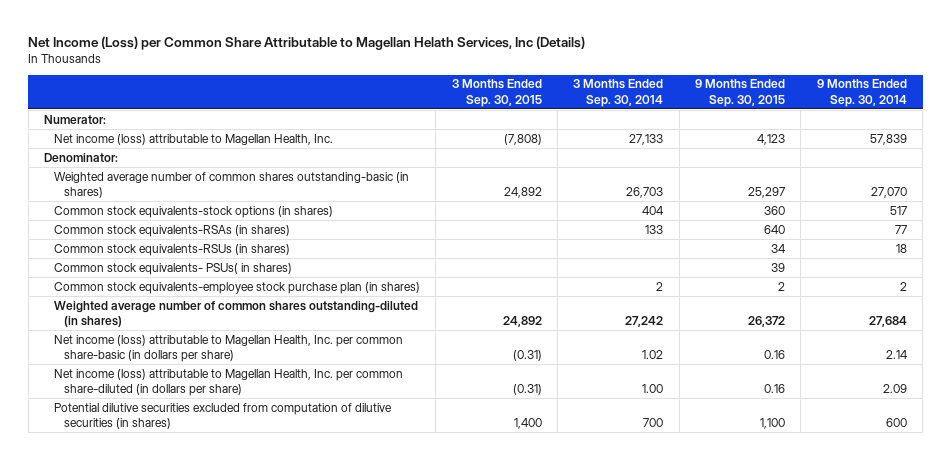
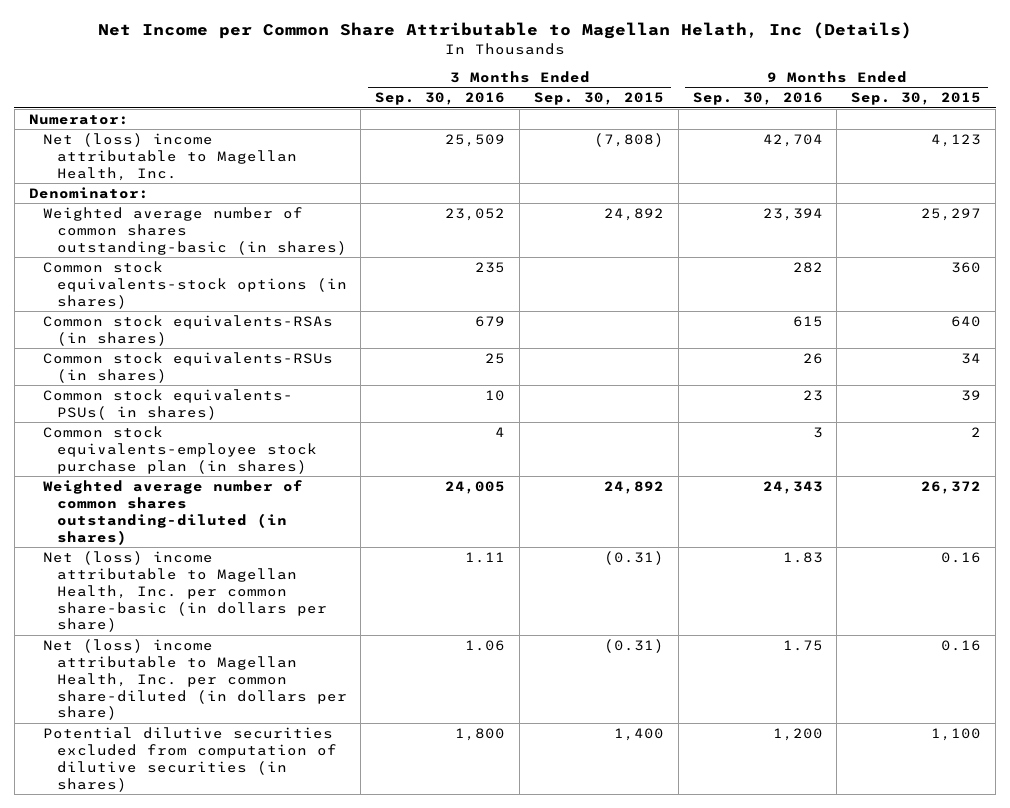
[28,35,586,50] Net Income (Loss) per Common Share Attributable to Magellan Helath Services, Inc (Details) -> [98,22,913,40] Net Income per Common Share Attributable to Magellan Helath, Inc (Details)
[573,79,664,107] 3 Months Ended Sep. 30, 2014 -> none
[816,79,907,107] 9 Months Ended Sep. 30, 2014 -> none
none -> [375,92,506,106] Sep. 30, 2016
none -> [692,92,823,106] Sep. 30, 2016
[54,133,334,145] Net income (loss) attributable to Magellan Health, Inc. -> [42,132,297,181] Net (loss) income attributable to Magellan Health, Inc.
[54,334,404,363] Net income (loss) attributable to Magellan Health, Inc. per common share-basic (in dollars per share) -> [42,550,327,633] Net (loss) income attributable to Magellan Health, Inc. per common share-basic (in dollars per share)
[54,368,404,397] Net income (loss) attributable to Magellan Health, Inc. per common share-diluted (in dollars per share) -> [42,638,347,721] Net (loss) income attributable to Magellan Health, Inc. per common share-diluted (in dollars per share)

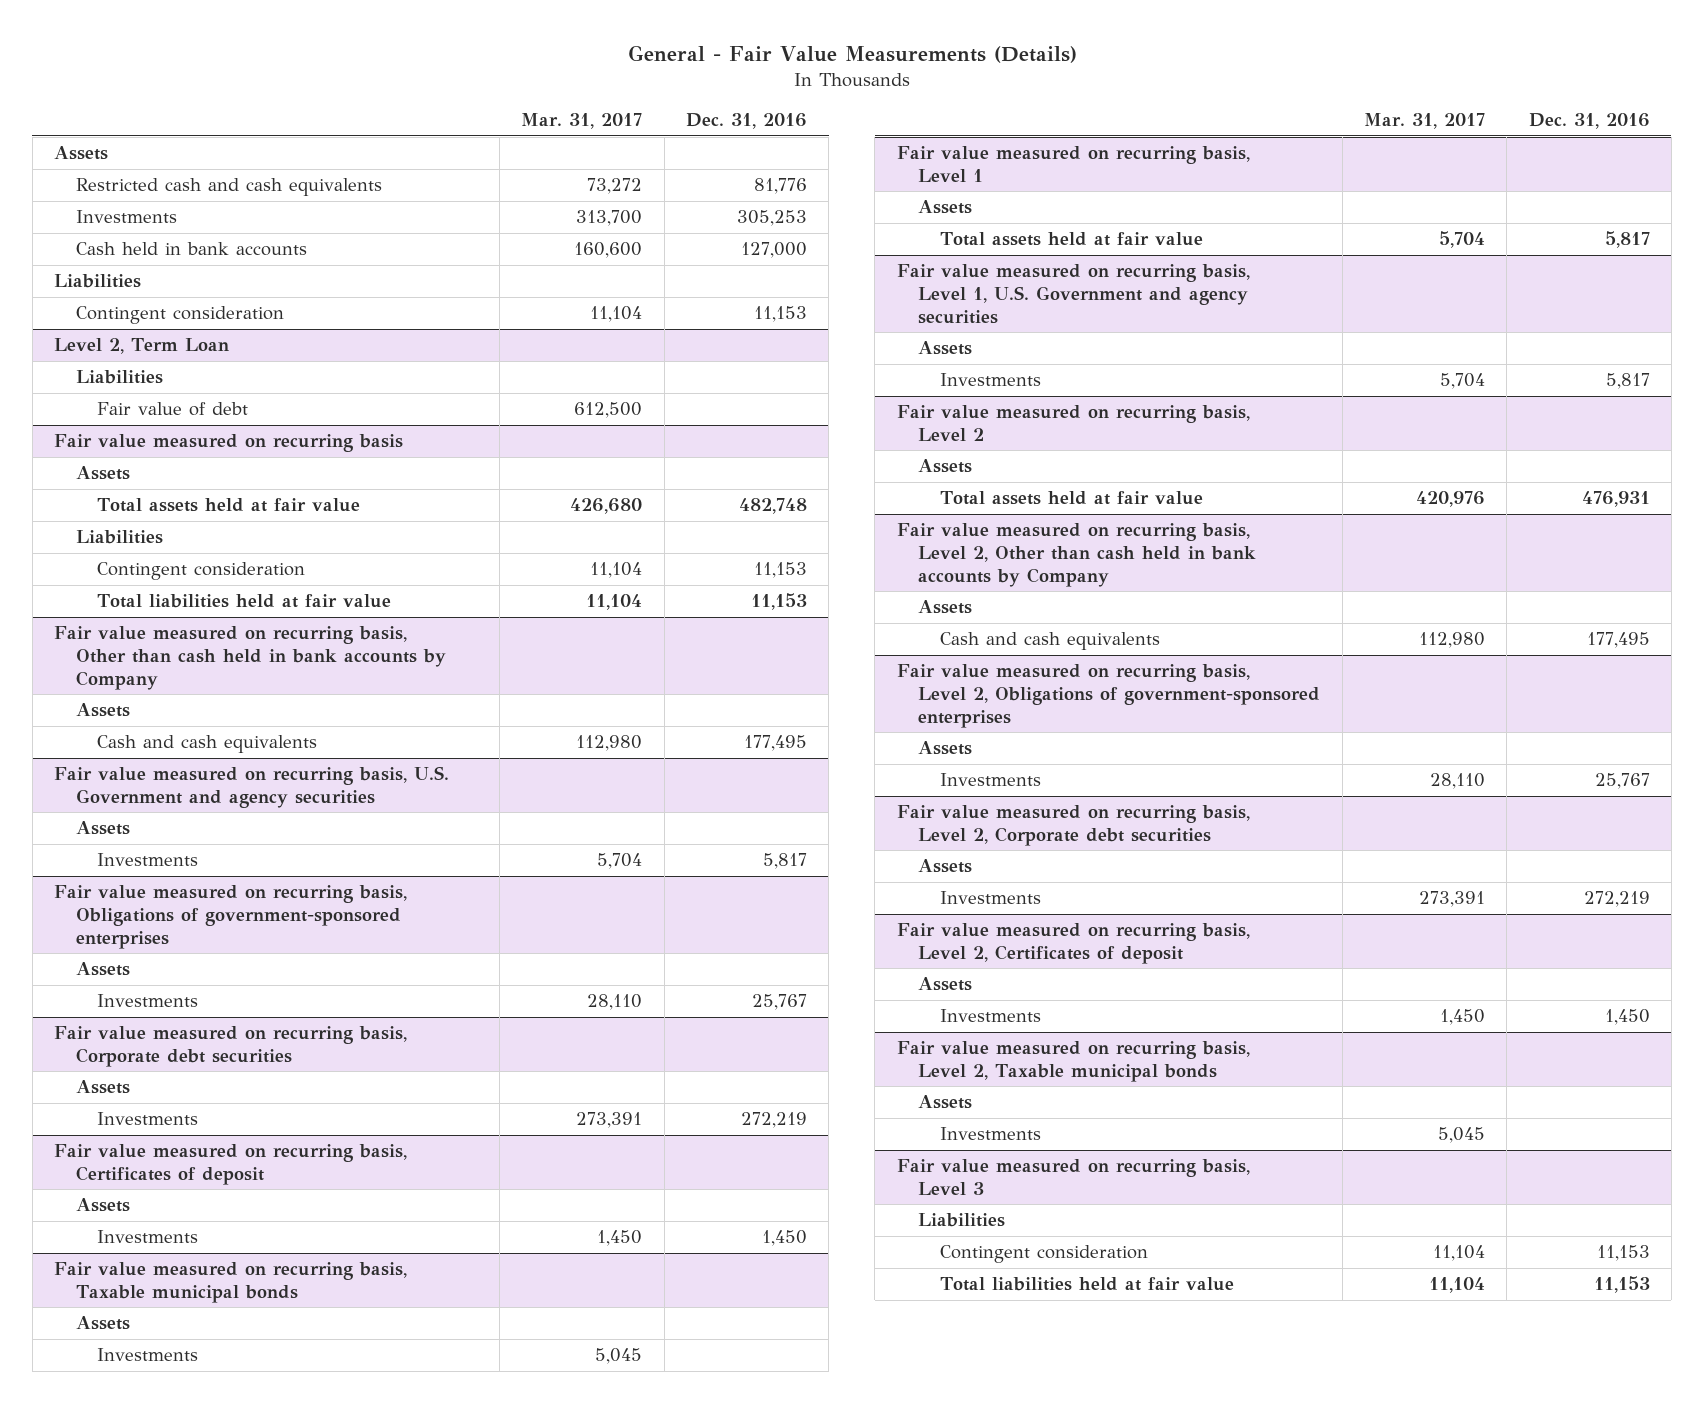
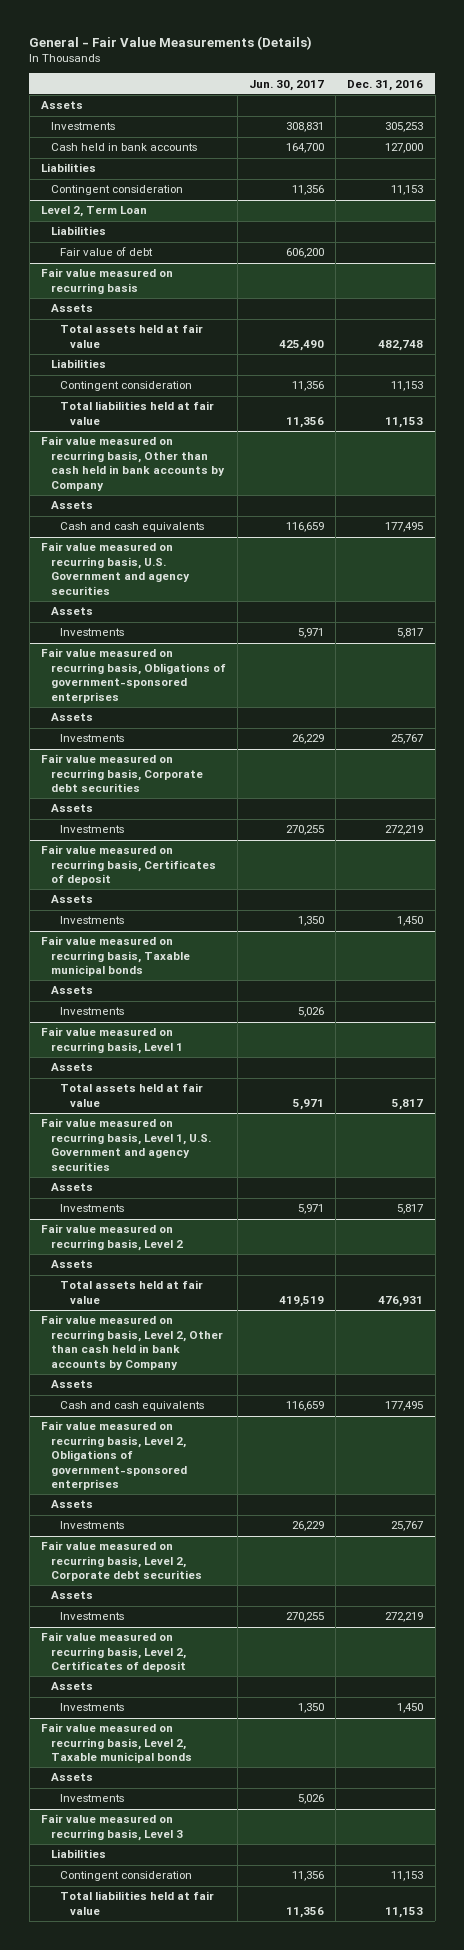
[521,113,643,130] Mar. 31, 2017 -> none
none -> [249,79,325,91] Jun. 30, 2017
[75,178,382,197] Restricted cash and cash equivalents -> none

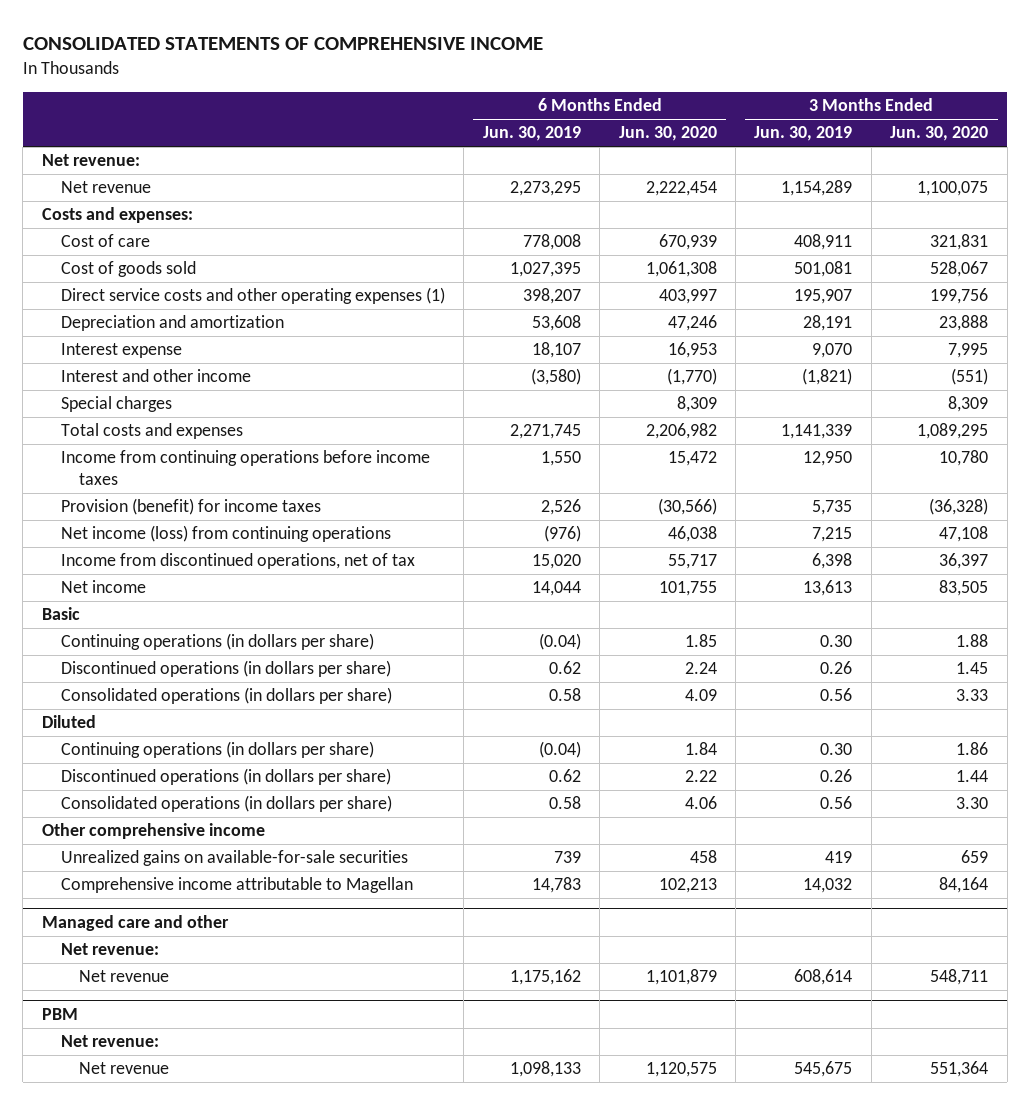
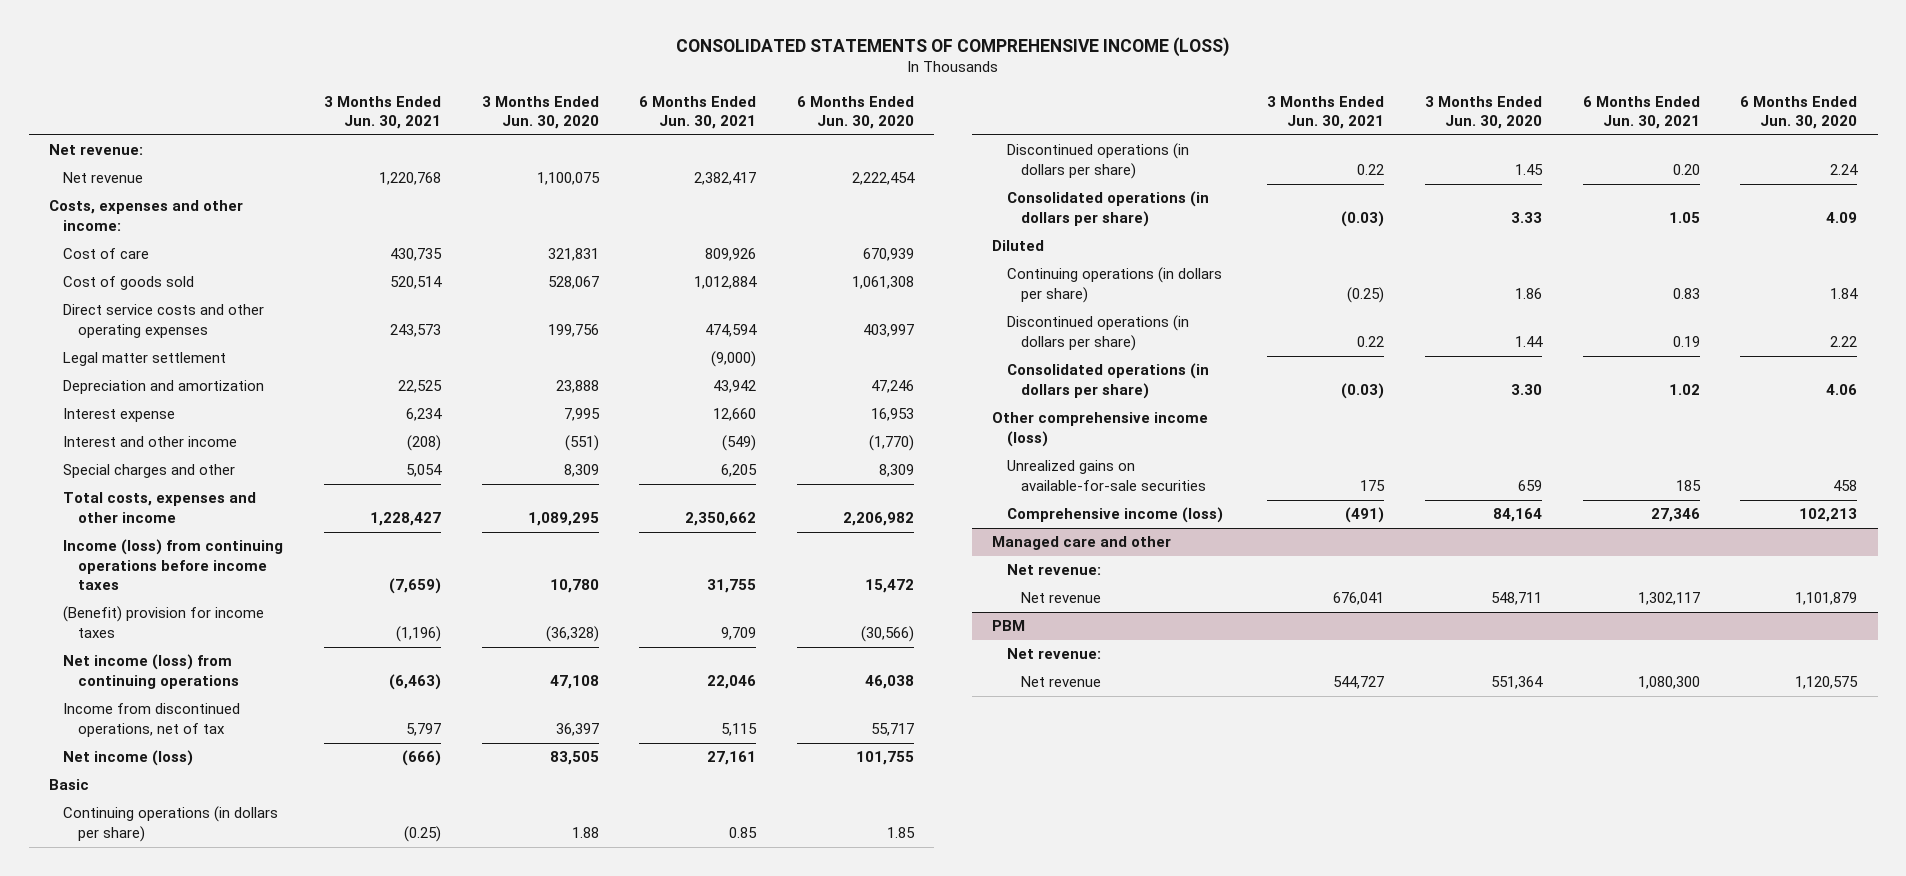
[22,37,543,51] CONSOLIDATED STATEMENTS OF COMPREHENSIVE INCOME -> [676,36,1230,57] CONSOLIDATED STATEMENTS OF COMPREHENSIVE INCOME (LOSS)
[482,126,581,142] Jun. 30, 2019 -> none
[754,126,853,142] Jun. 30, 2019 -> none
none -> [324,95,442,130] 3 Months Ended Jun. 30, 2021
none -> [639,95,757,130] 6 Months Ended Jun. 30, 2021
[41,207,193,224] Costs and expenses: -> [48,200,243,231] Costs, expenses and other income:
[60,287,445,305] Direct service costs and other operating expenses (1) -> [63,304,265,338] Direct service costs and other operating expenses
none -> [63,352,227,367] Legal matter settlement
[60,396,172,413] Special charges -> [63,464,236,479] Special charges and other
[60,423,243,440] Total costs and expenses -> [63,492,257,523] Total costs, expenses and other income
[60,450,430,486] Income from continuing operations before income taxes -> [63,539,284,591] Income (loss) from continuing operations before income taxes
[60,498,321,516] Provision (benefit) for income taxes -> [63,606,265,638] (Benefit) provision for income taxes
[60,580,146,594] Net income -> [63,750,194,767] Net income (loss)
[41,823,265,840] Other comprehensive income -> [992,412,1209,447] Other comprehensive income (loss)
[60,877,413,894] Comprehensive income attributable to Magellan -> [1006,507,1223,524] Comprehensive income (loss)

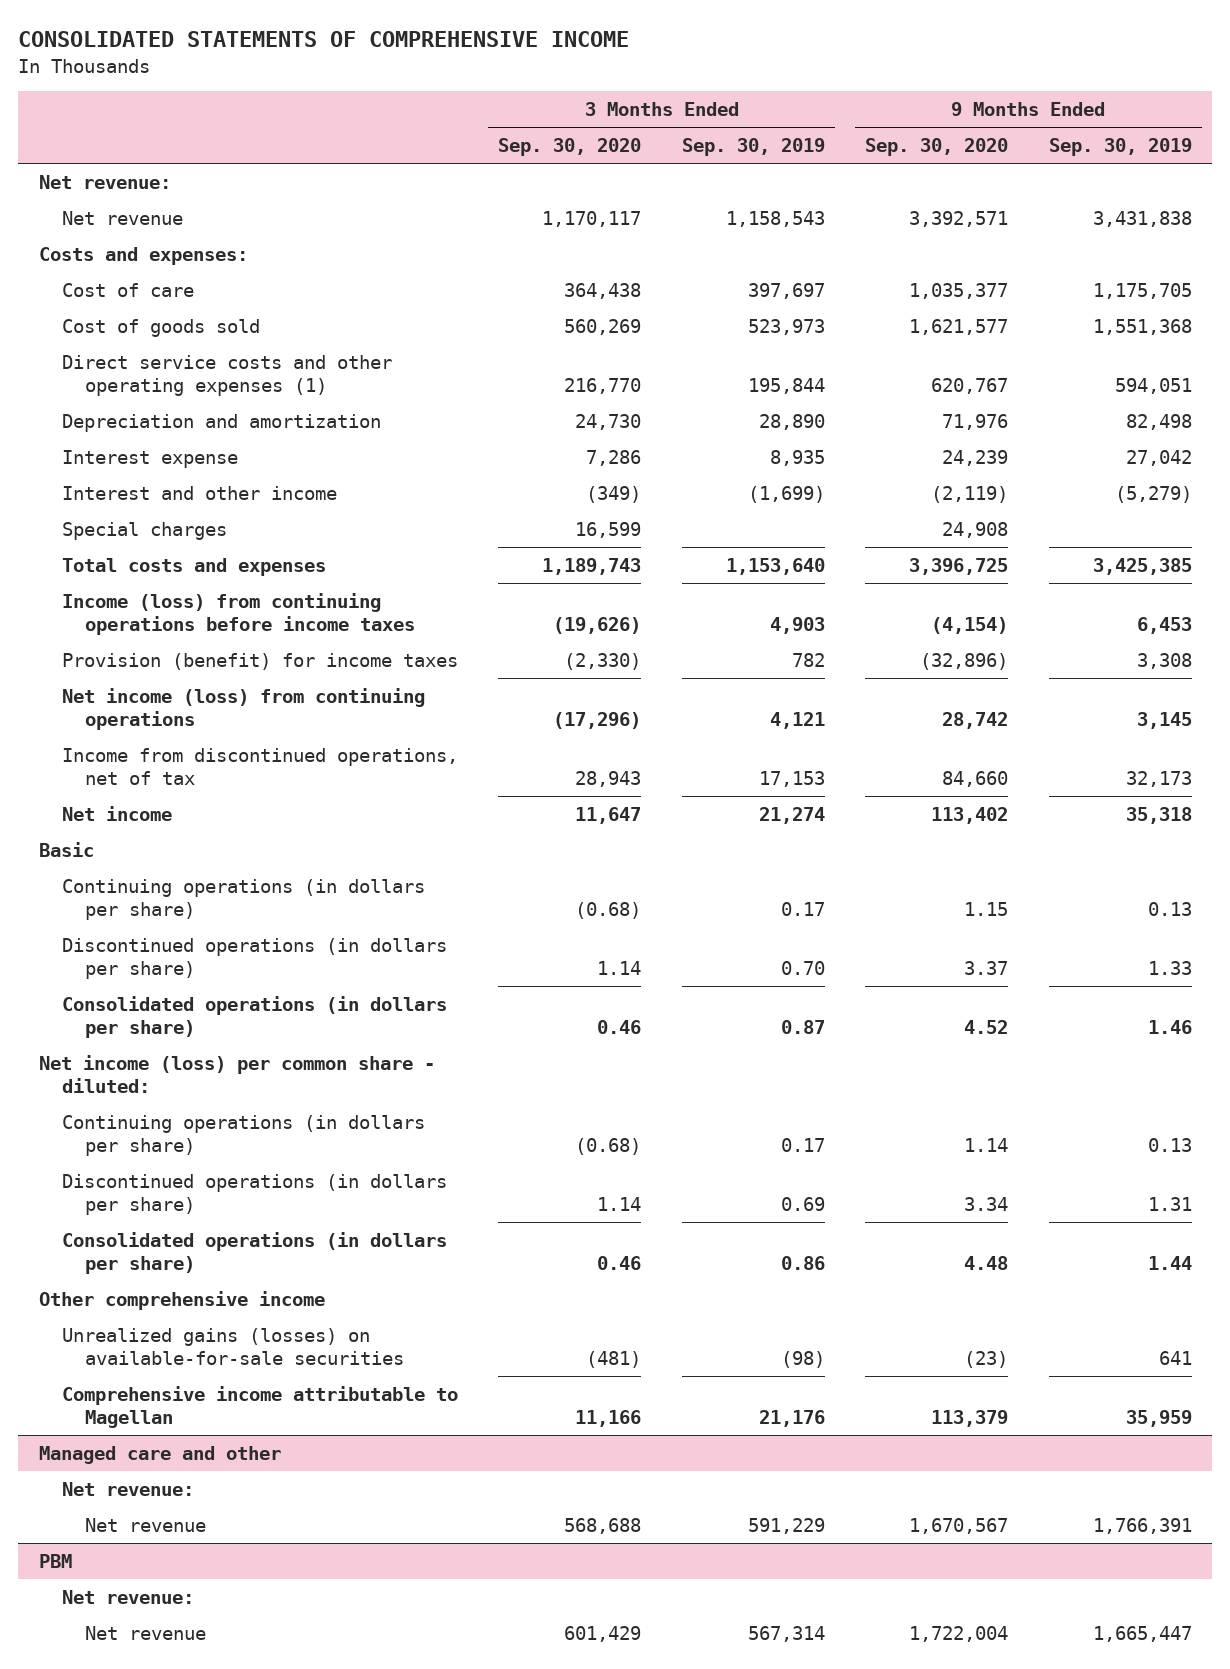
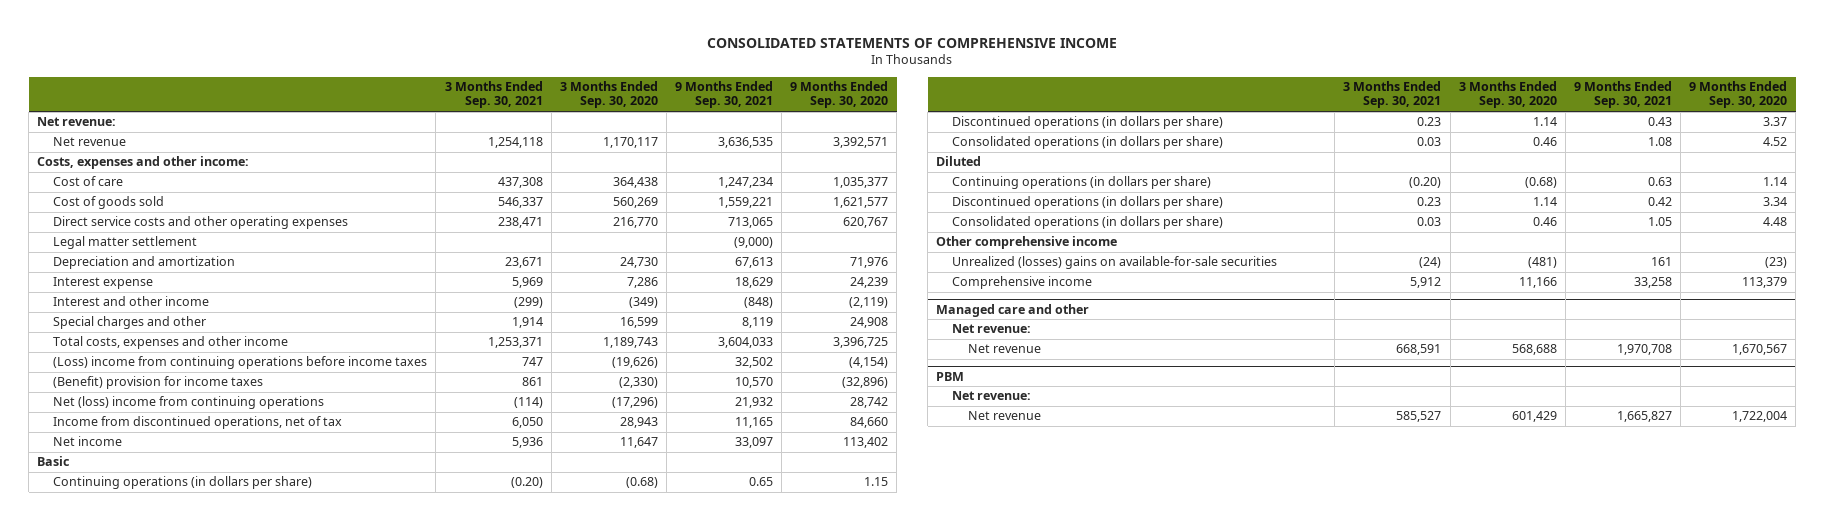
[681,138,825,157] Sep. 30, 2019 -> none
[1048,138,1192,157] Sep. 30, 2019 -> none
none -> [444,81,543,109] 3 Months Ended Sep. 30, 2021
none -> [675,81,774,109] 9 Months Ended Sep. 30, 2021
[38,246,248,265] Costs and expenses: -> [37,156,250,170] Costs, expenses and other income:
[61,354,392,396] Direct service costs and other operating expenses (1) -> [53,216,349,230] Direct service costs and other operating expenses
none -> [53,236,198,250] Legal matter settlement
[61,521,227,540] Special charges -> [53,316,207,330] Special charges and other
[61,557,326,576] Total costs and expenses -> [53,336,289,350] Total costs, expenses and other income
[61,592,416,635] Income (loss) from continuing operations before income taxes -> [53,356,428,370] (Loss) income from continuing operations before income taxes
[61,652,458,670] Provision (benefit) for income taxes -> [53,376,264,390] (Benefit) provision for income taxes
[61,687,425,730] Net income (loss) from continuing operations -> [53,396,325,410] Net (loss) income from continuing operations
[38,1054,435,1093] Net income (loss) per common share - diluted: -> [936,156,982,167] Diluted
[61,1327,405,1365] Unrealized gains (losses) on available-for-sale securities -> [952,256,1278,270] Unrealized (losses) gains on available-for-sale securities
[61,1385,458,1428] Comprehensive income attributable to Magellan -> [952,276,1093,290] Comprehensive income

